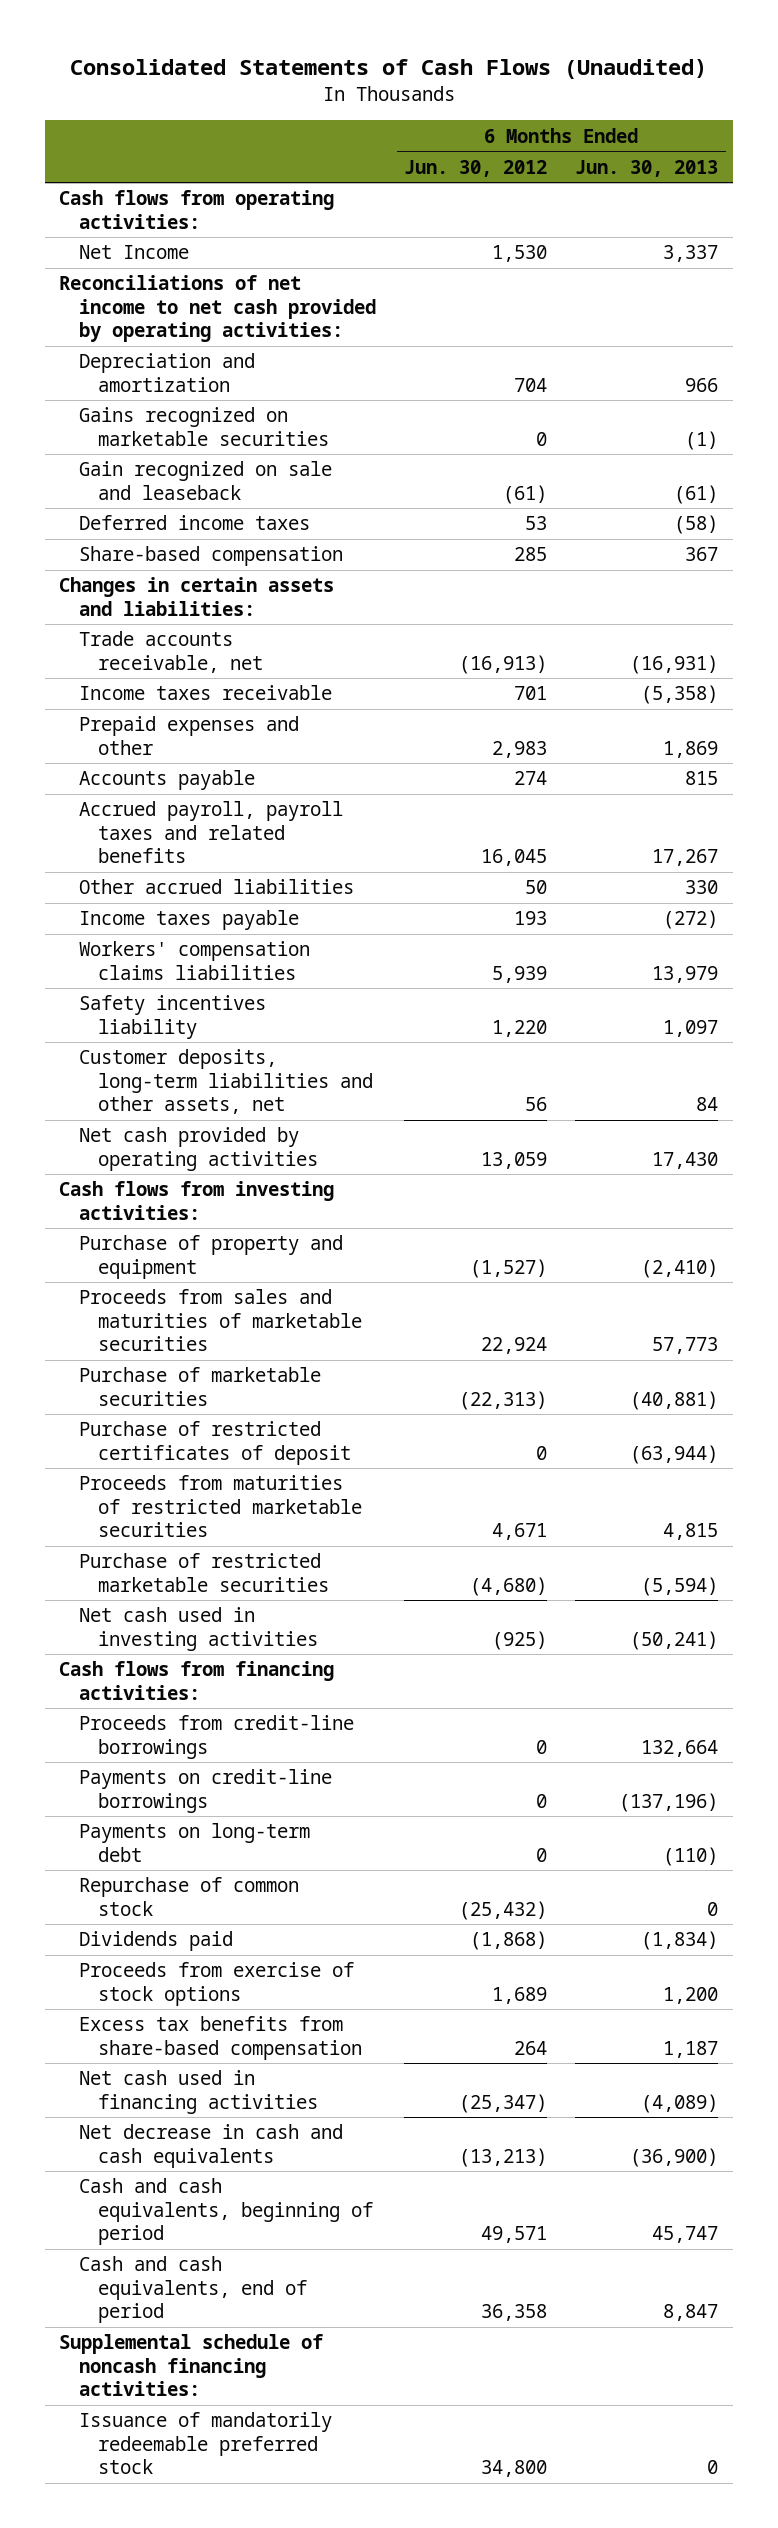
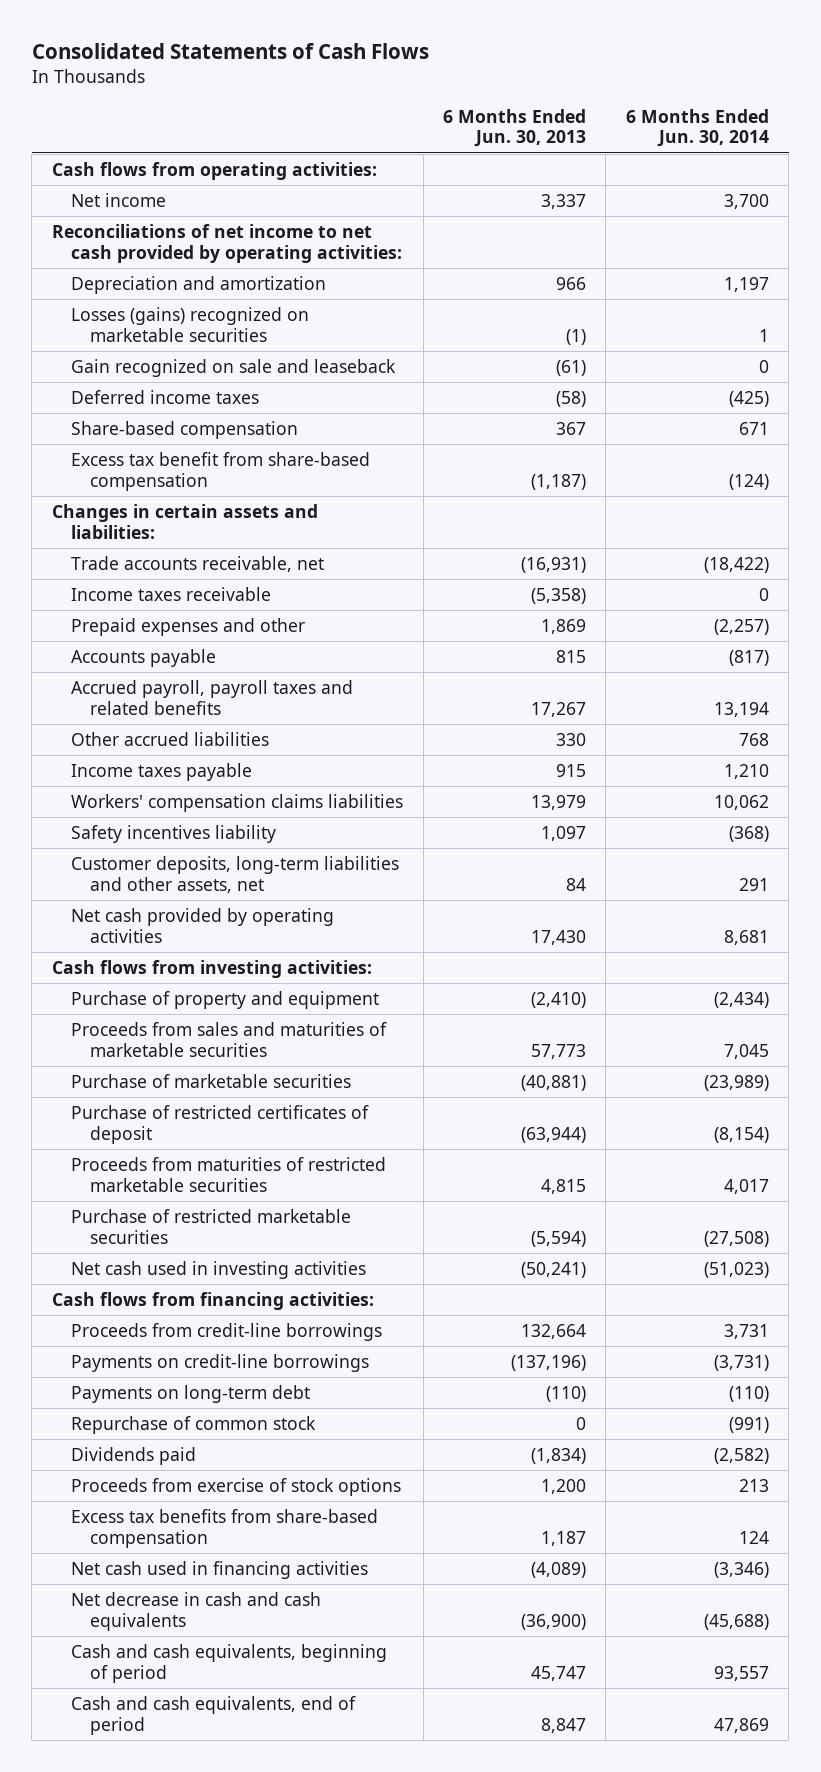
[69,59,707,80] Consolidated Statements of Cash Flows (Unaudited) -> [31,43,429,60] Consolidated Statements of Cash Flows
[404,159,548,177] Jun. 30, 2012 -> none
none -> [625,108,769,148] 6 Months Ended Jun. 30, 2014
[78,245,189,260] Net Income -> [71,193,167,208] Net income
[78,407,330,446] Gains recognized on marketable securities -> [71,307,310,342] Losses (gains) recognized on marketable securities
none -> [71,452,371,491] Excess tax benefit from share-based compensation
[663,910,719,930] (272) -> [556,764,587,778] 915
[59,2334,325,2396] Supplemental schedule of noncash financing activities: -> none
[78,2412,332,2474] Issuance of mandatorily redeemable preferred stock -> none

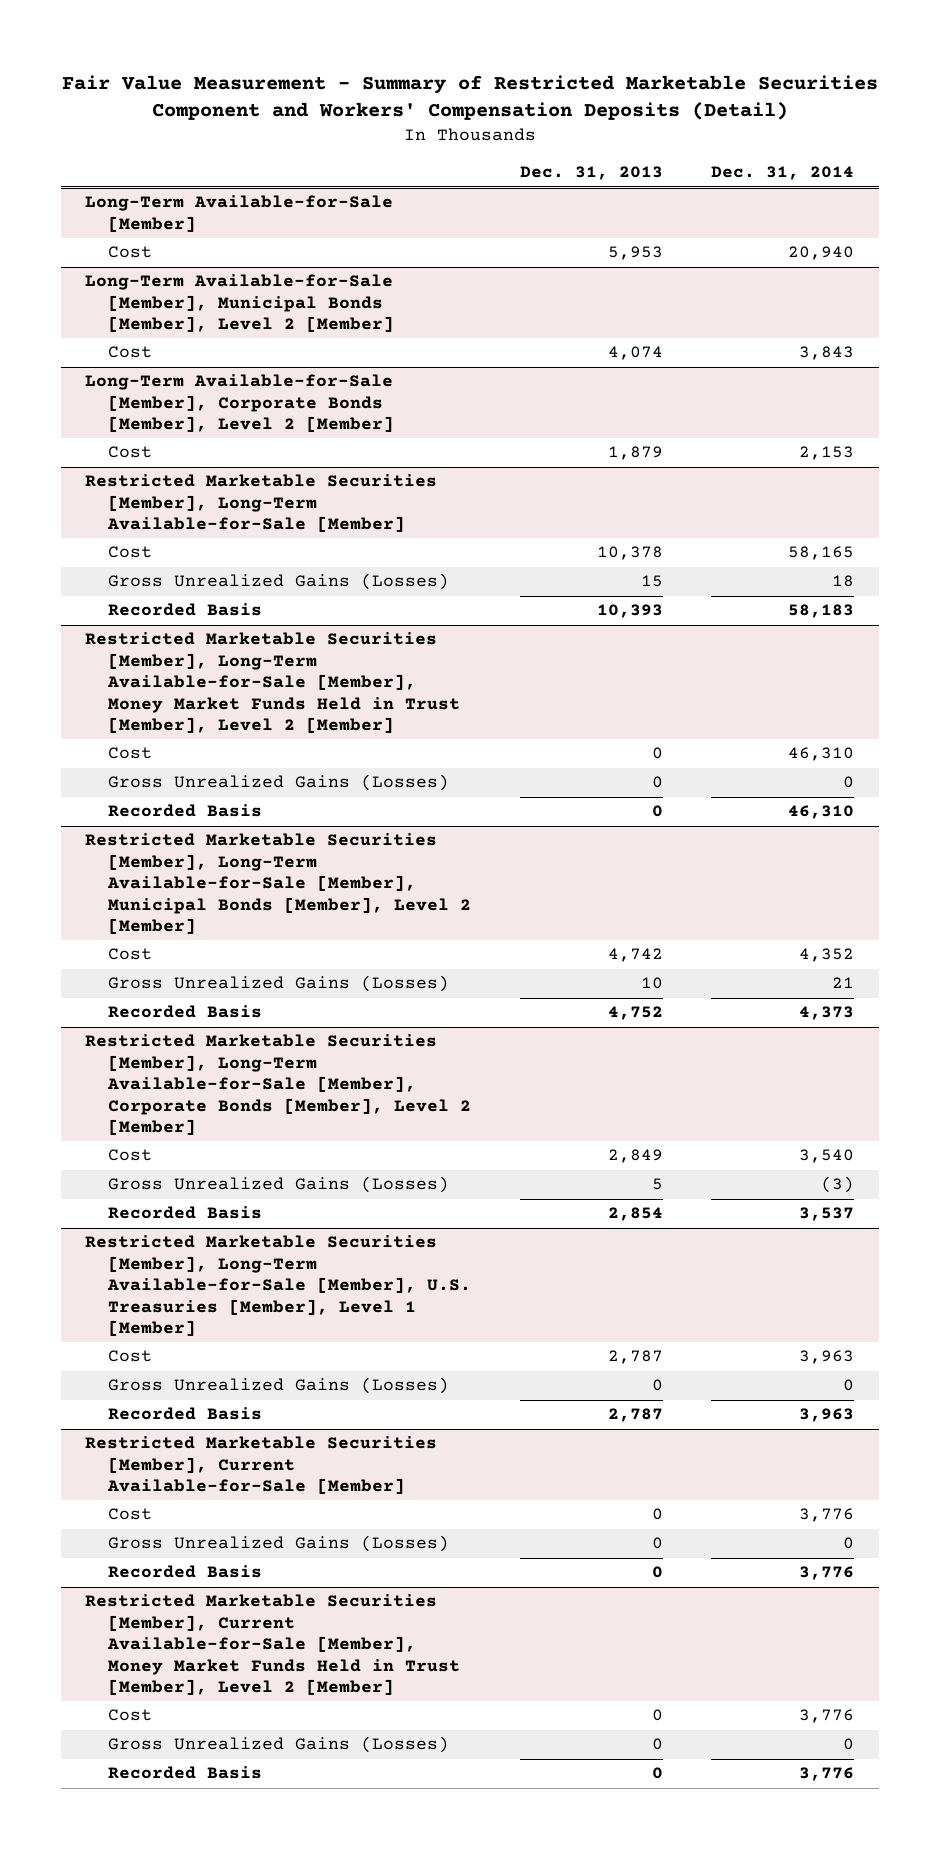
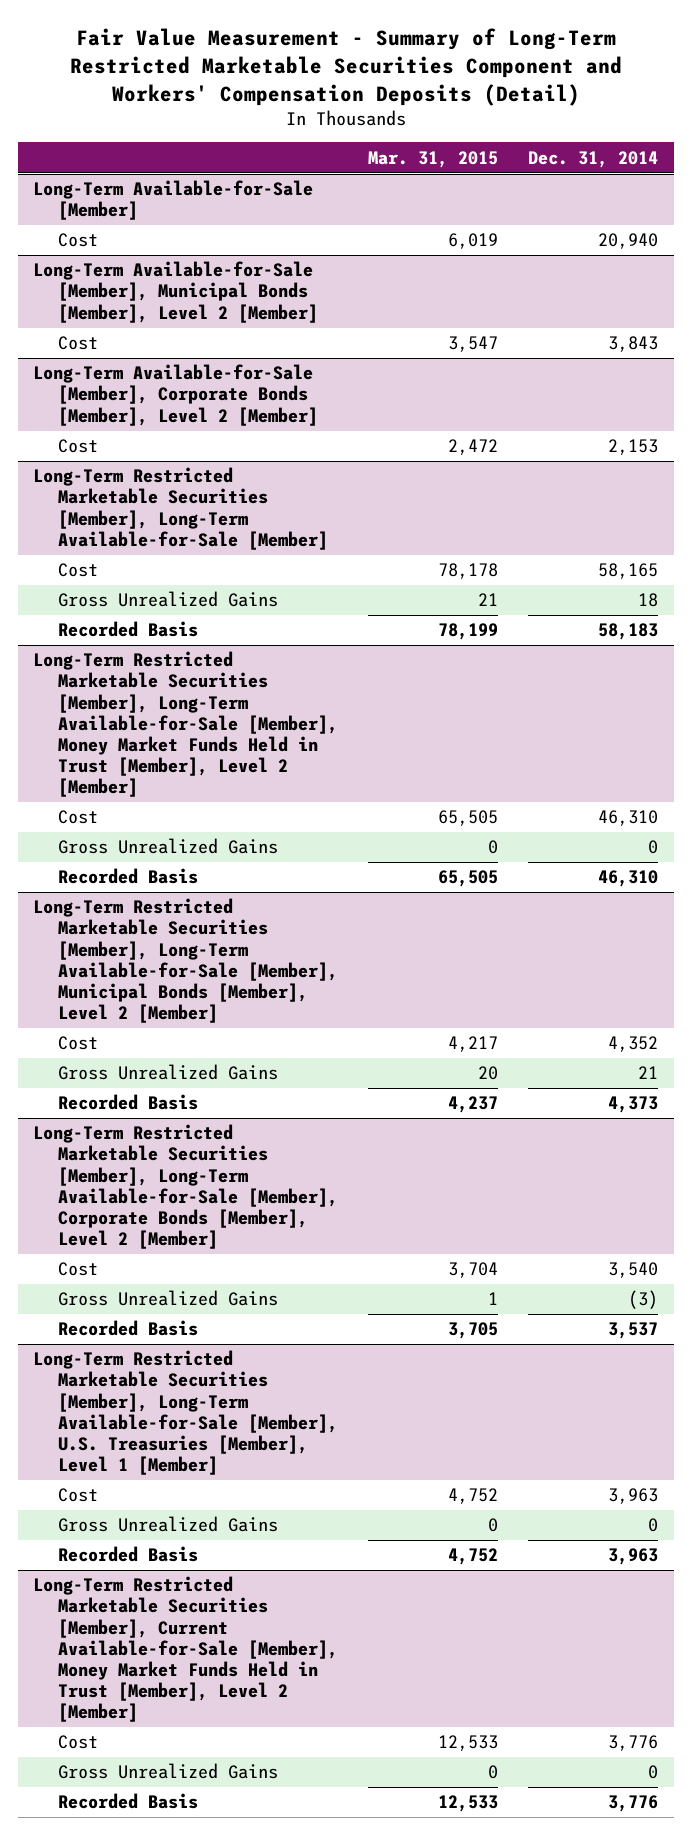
[61,74,878,121] Fair Value Measurement - Summary of Restricted Marketable Securities Component and Workers' Compensation Deposits (Detail) -> [69,28,622,106] Fair Value Measurement - Summary of Long-Term Restricted Marketable Securities Component and Workers' Compensation Deposits (Detail)
[519,166,663,181] Dec. 31, 2013 -> none
none -> [368,150,499,168] Mar. 31, 2015
[85,474,438,533] Restricted Marketable Securities [Member], Long-Term Available-for-Sale [Member] -> [32,467,328,550] Long-Term Restricted Marketable Securities [Member], Long-Term Available-for-Sale [Member]
[107,573,449,591] Gross Unrealized Gains (Losses) -> [57,591,278,608] Gross Unrealized Gains
[85,632,460,733] Restricted Marketable Securities [Member], Long-Term Available-for-Sale [Member], Money Market Funds Held in Trust [Member], Level 2 [Member] -> [32,651,338,798] Long-Term Restricted Marketable Securities [Member], Long-Term Available-for-Sale [Member], Money Market Funds Held in Trust [Member], Level 2 [Member]
[107,774,449,792] Gross Unrealized Gains (Losses) -> [57,838,278,855] Gross Unrealized Gains
[85,833,471,934] Restricted Marketable Securities [Member], Long-Term Available-for-Sale [Member], Municipal Bonds [Member], Level 2 [Member] -> [32,898,338,1024] Long-Term Restricted Marketable Securities [Member], Long-Term Available-for-Sale [Member], Municipal Bonds [Member], Level 2 [Member]
[107,975,449,993] Gross Unrealized Gains (Losses) -> [57,1064,278,1081] Gross Unrealized Gains
[85,1034,471,1135] Restricted Marketable Securities [Member], Long-Term Available-for-Sale [Member], Corporate Bonds [Member], Level 2 [Member] -> [32,1124,338,1250] Long-Term Restricted Marketable Securities [Member], Long-Term Available-for-Sale [Member], Corporate Bonds [Member], Level 2 [Member]
[107,1176,449,1194] Gross Unrealized Gains (Losses) -> [57,1290,278,1307] Gross Unrealized Gains
[85,1235,471,1336] Restricted Marketable Securities [Member], Long-Term Available-for-Sale [Member], U.S. Treasuries [Member], Level 1 [Member] -> [32,1350,338,1476] Long-Term Restricted Marketable Securities [Member], Long-Term Available-for-Sale [Member], U.S. Treasuries [Member], Level 1 [Member]
[107,1377,449,1395] Gross Unrealized Gains (Losses) -> [57,1516,278,1533] Gross Unrealized Gains
[85,1436,438,1495] Restricted Marketable Securities [Member], Current Available-for-Sale [Member] -> none
[107,1508,152,1521] Cost -> none
[107,1535,449,1553] Gross Unrealized Gains (Losses) -> none
[107,1565,262,1579] Recorded Basis -> none
[85,1594,460,1695] Restricted Marketable Securities [Member], Current Available-for-Sale [Member], Money Market Funds Held in Trust [Member], Level 2 [Member] -> [32,1576,338,1723] Long-Term Restricted Marketable Securities [Member], Current Available-for-Sale [Member], Money Market Funds Held in Trust [Member], Level 2 [Member]
[107,1736,449,1754] Gross Unrealized Gains (Losses) -> [57,1763,278,1780] Gross Unrealized Gains

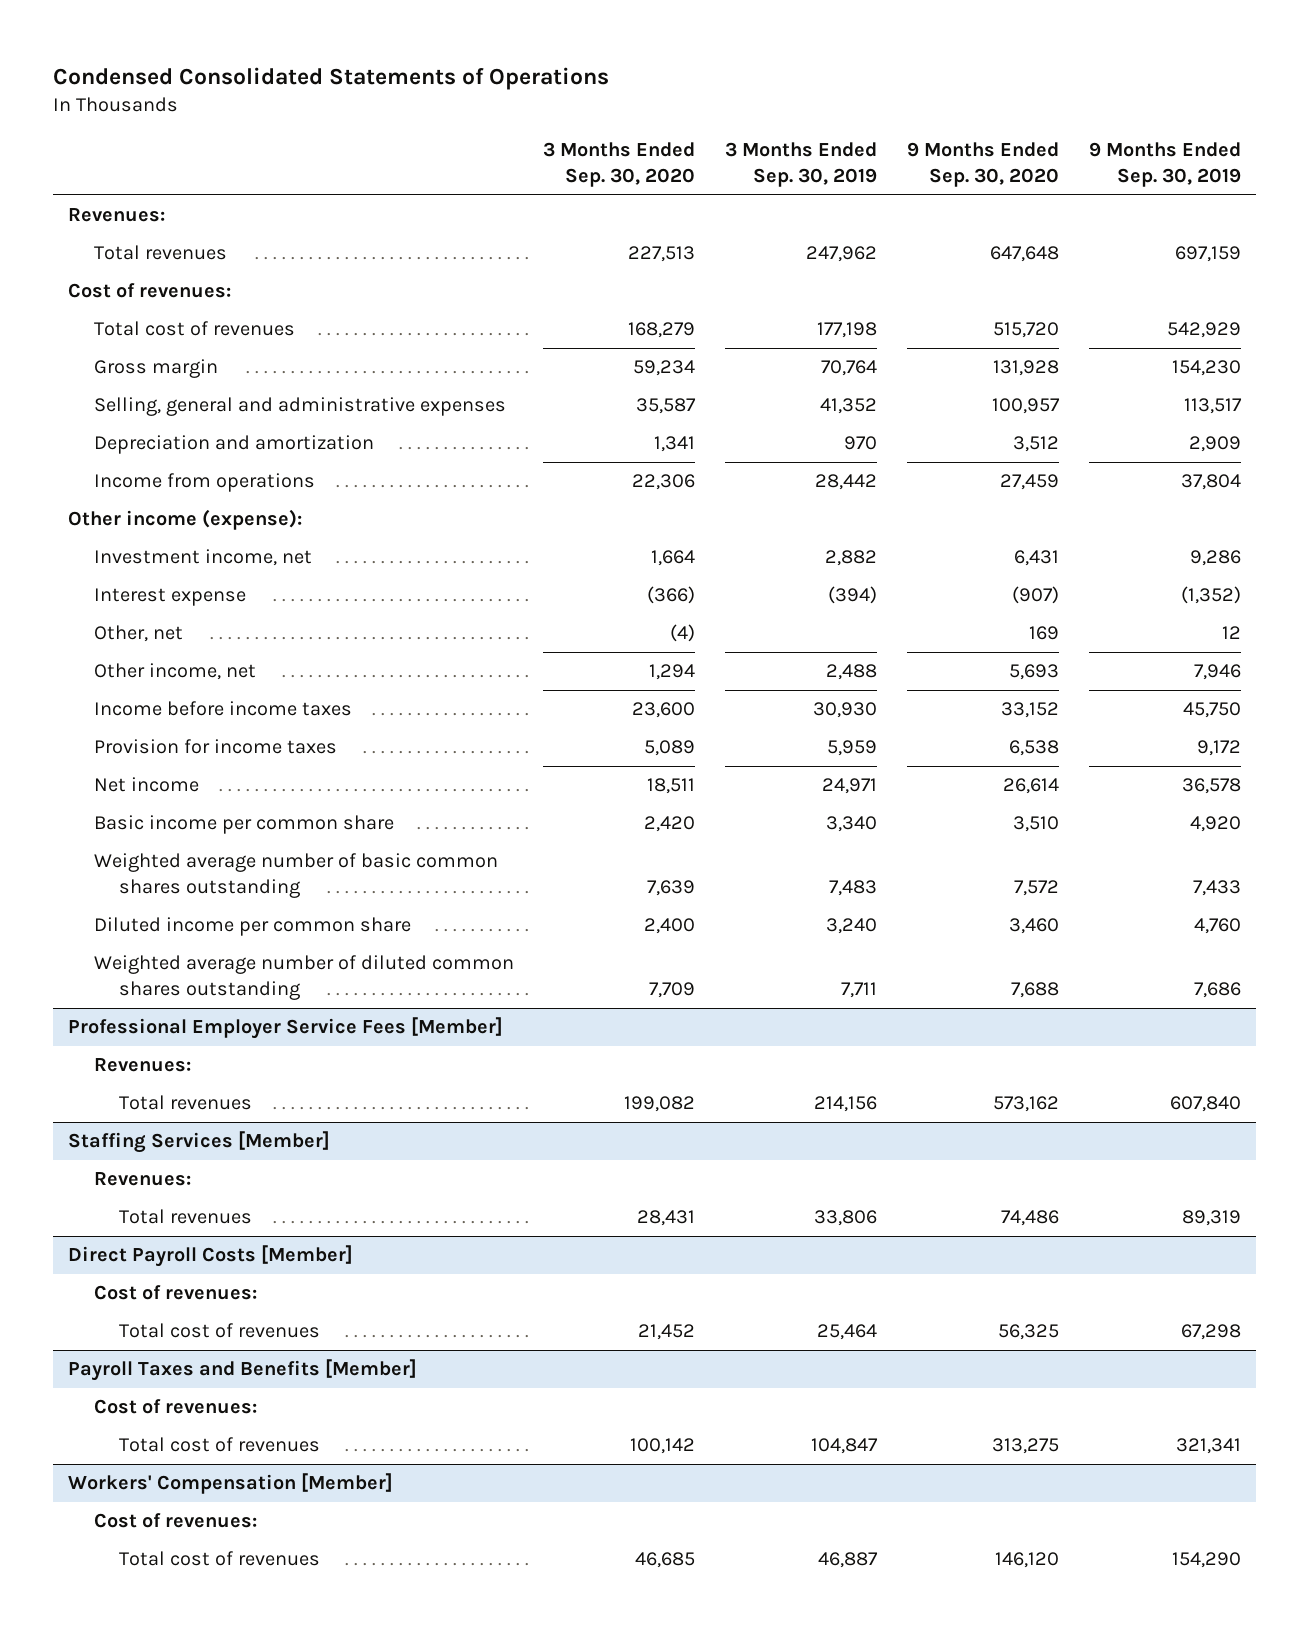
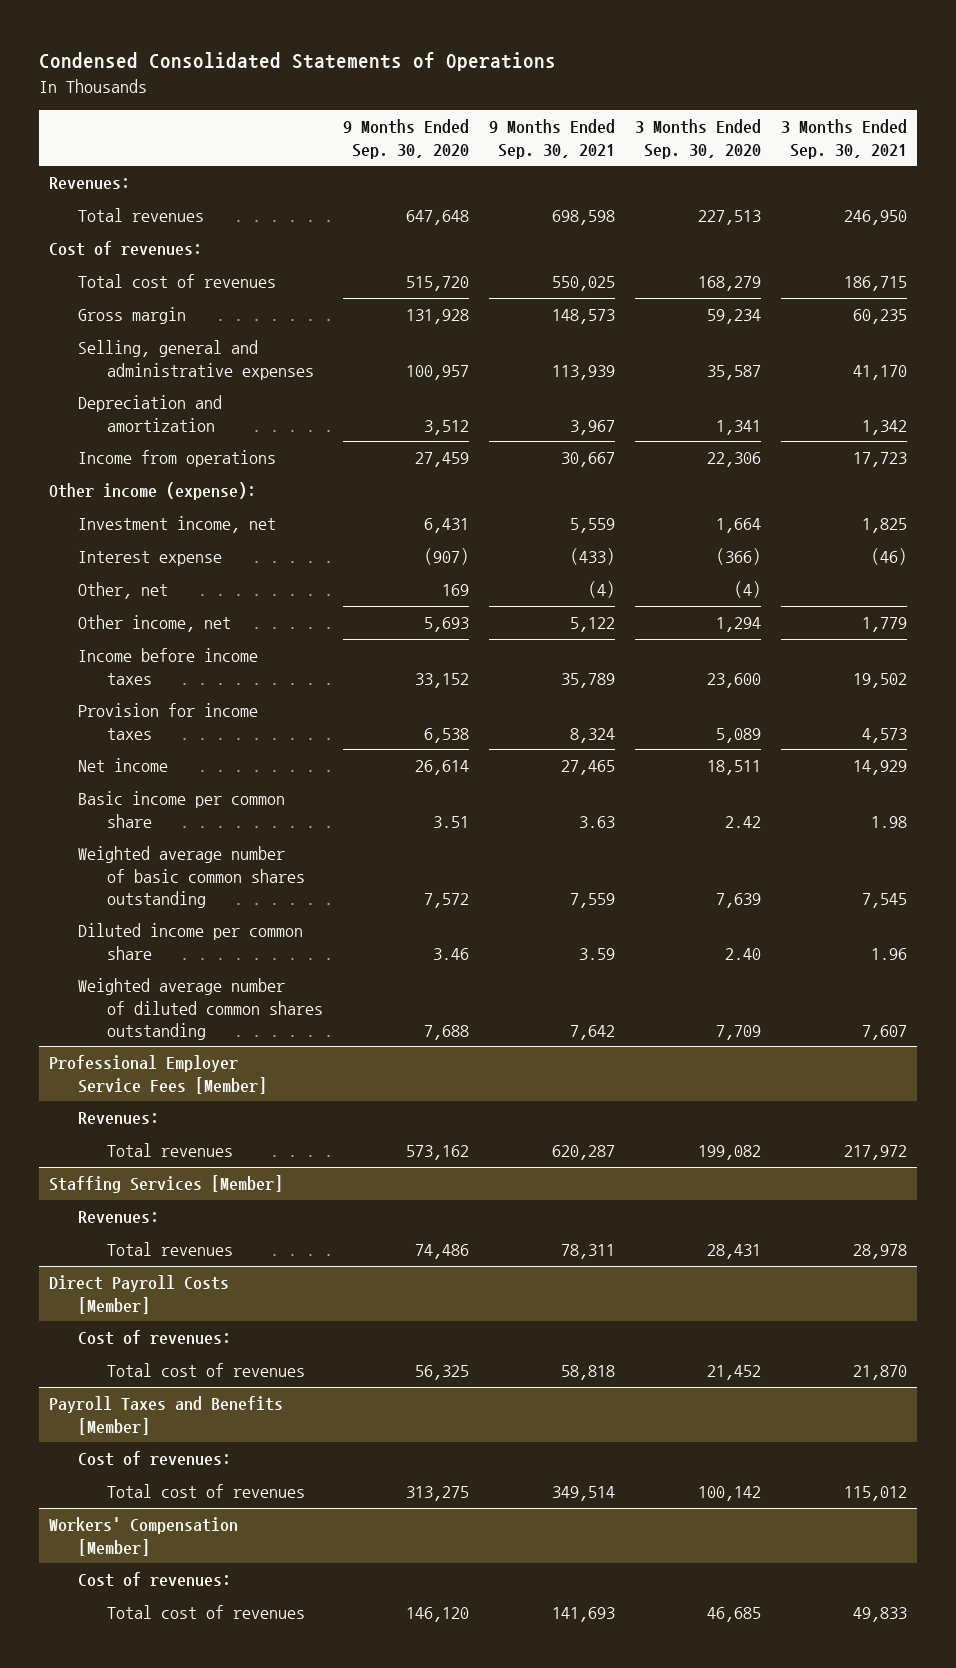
[725,142,878,187] 3 Months Ended Sep. 30, 2019 -> none
[1089,142,1242,187] 9 Months Ended Sep. 30, 2019 -> none
none -> [489,119,616,159] 9 Months Ended Sep. 30, 2021
none -> [781,119,908,159] 3 Months Ended Sep. 30, 2021
[644,816,696,833] 2,420 -> [725,815,762,828] 2.42
[1013,816,1060,833] 3,510 -> [433,815,470,828] 3.51
[644,918,696,935] 2,400 -> [725,947,762,960] 2.40
[1009,918,1060,935] 3,460 -> [433,947,470,960] 3.46

